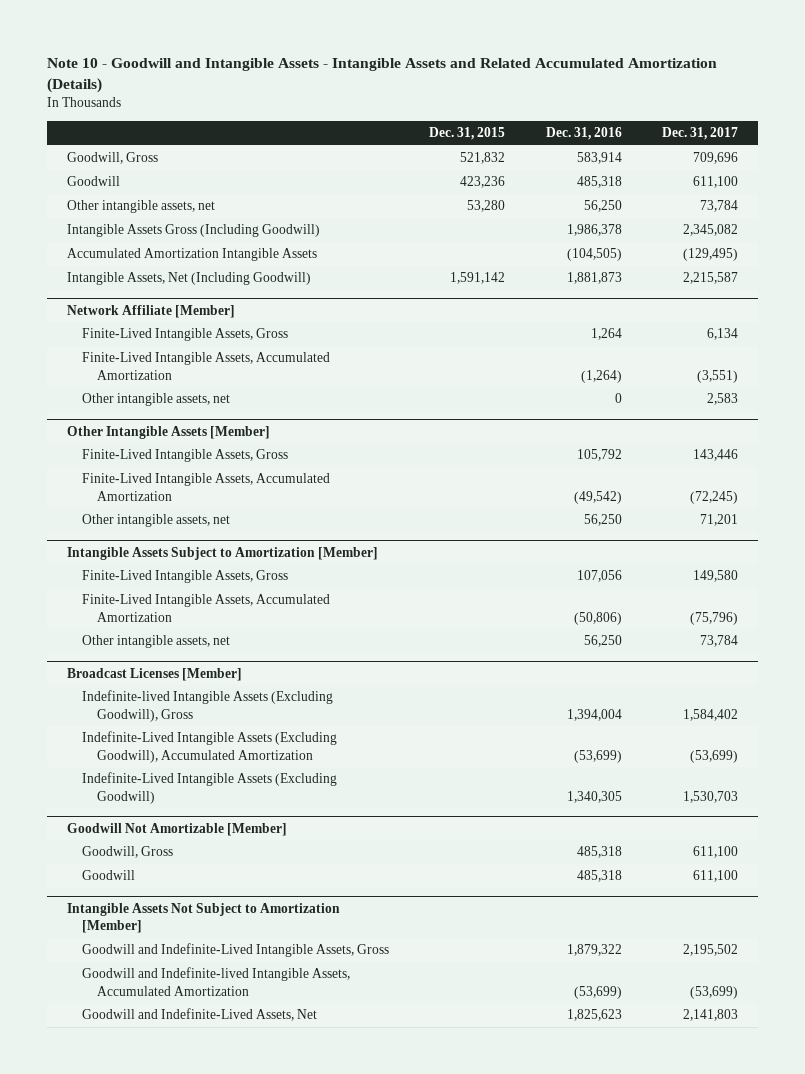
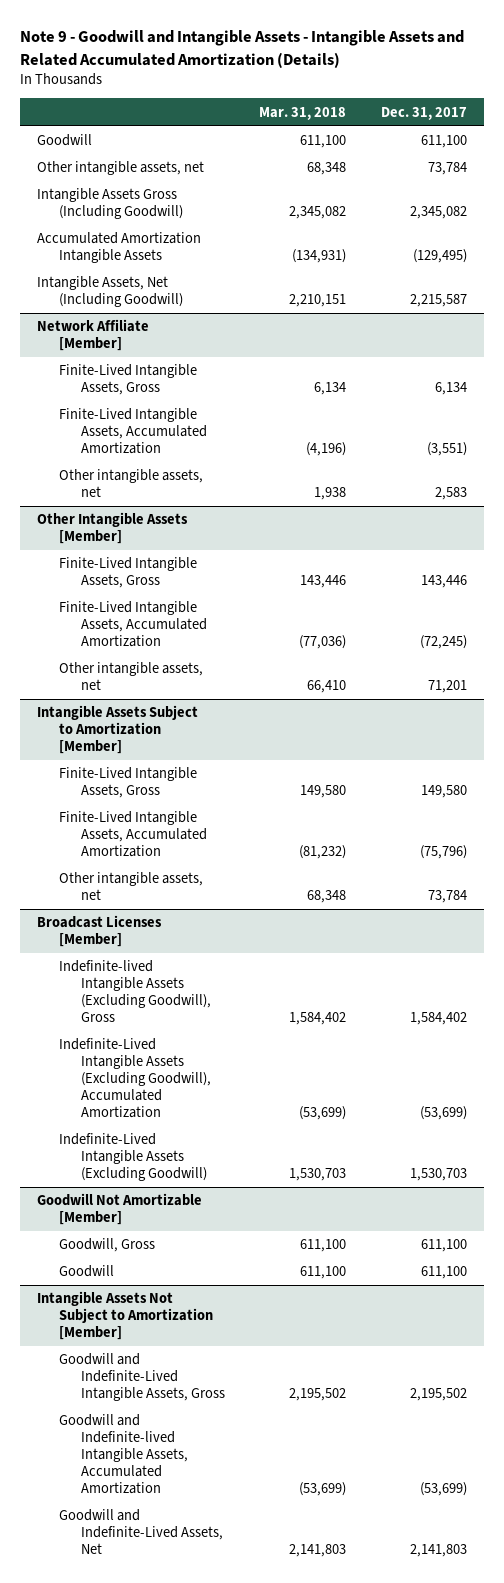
[46,57,717,93] Note 10 - Goodwill and Intangible Assets - Intangible Assets and Related Accumulated Amortization (Details) -> [20,30,465,68] Note 9 - Goodwill and Intangible Assets - Intangible Assets and Related Accumulated Amortization (Details)
[429,127,506,141] Dec. 31, 2015 -> none
[545,127,622,141] Dec. 31, 2016 -> none
none -> [259,106,347,120] Mar. 31, 2018
[66,152,158,165] Goodwill, Gross -> none

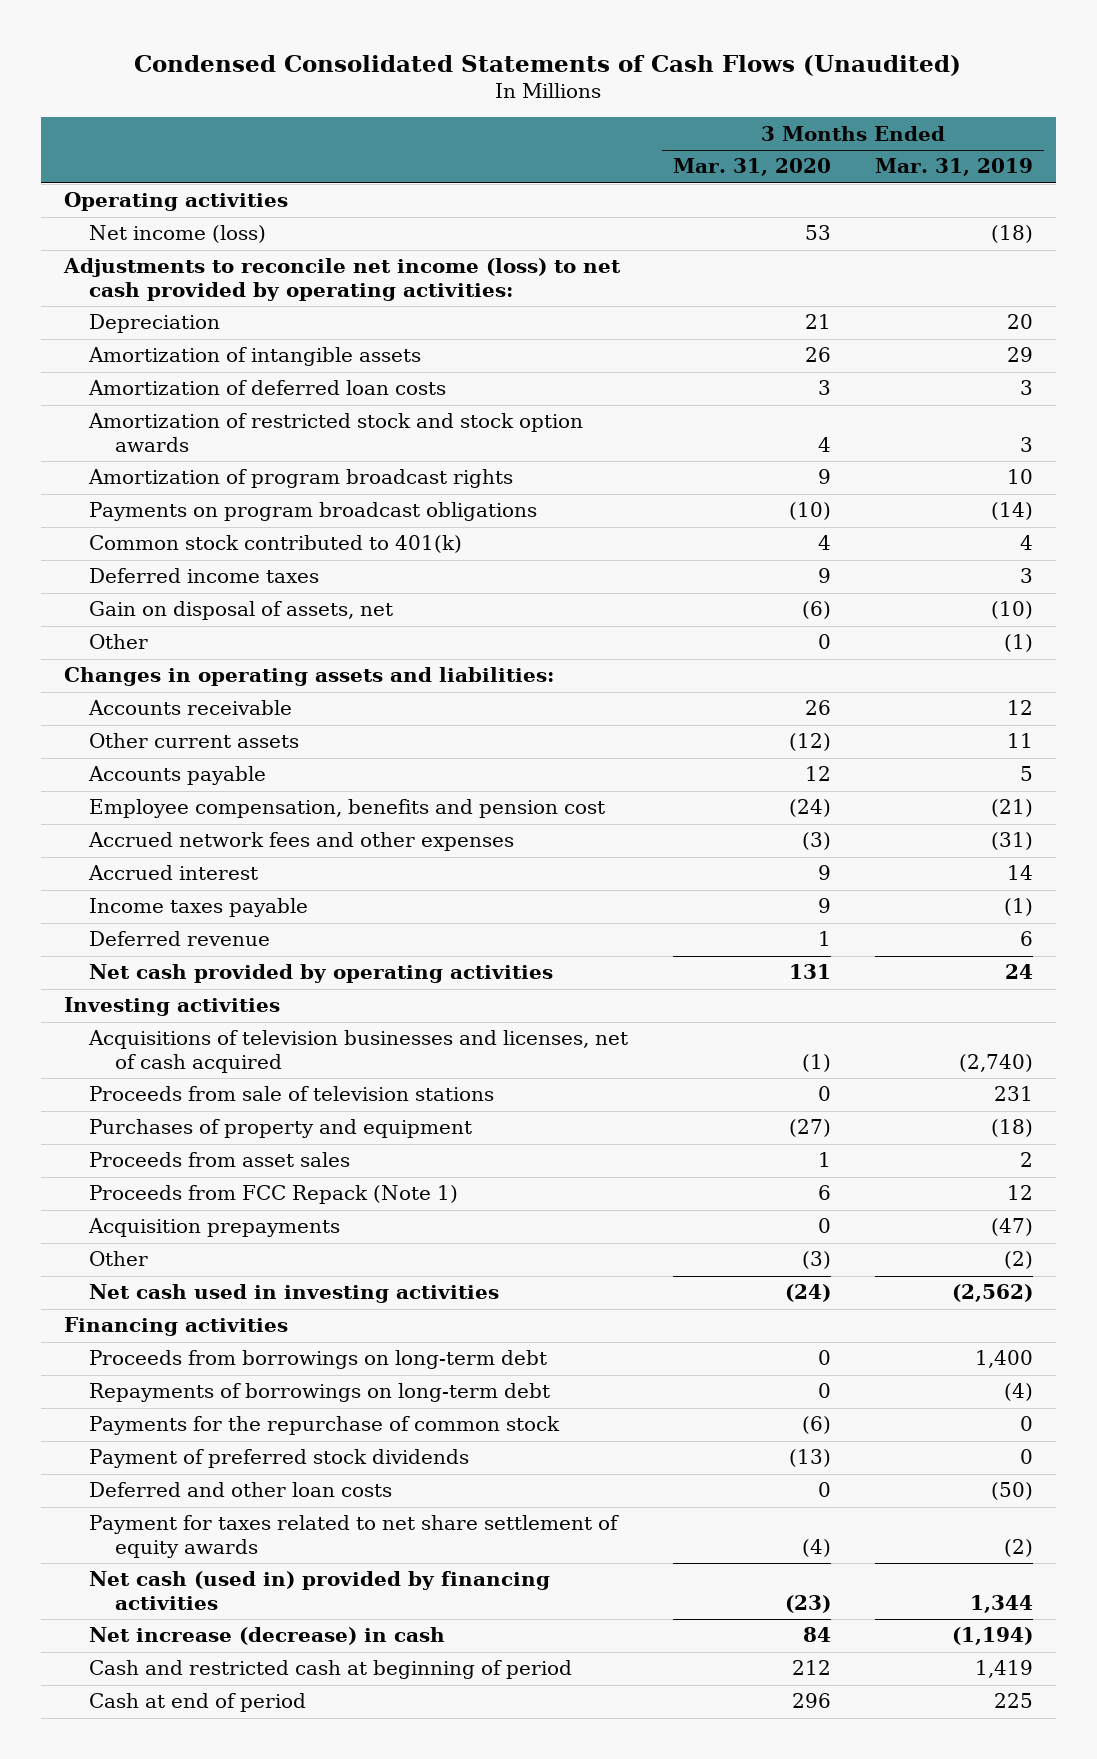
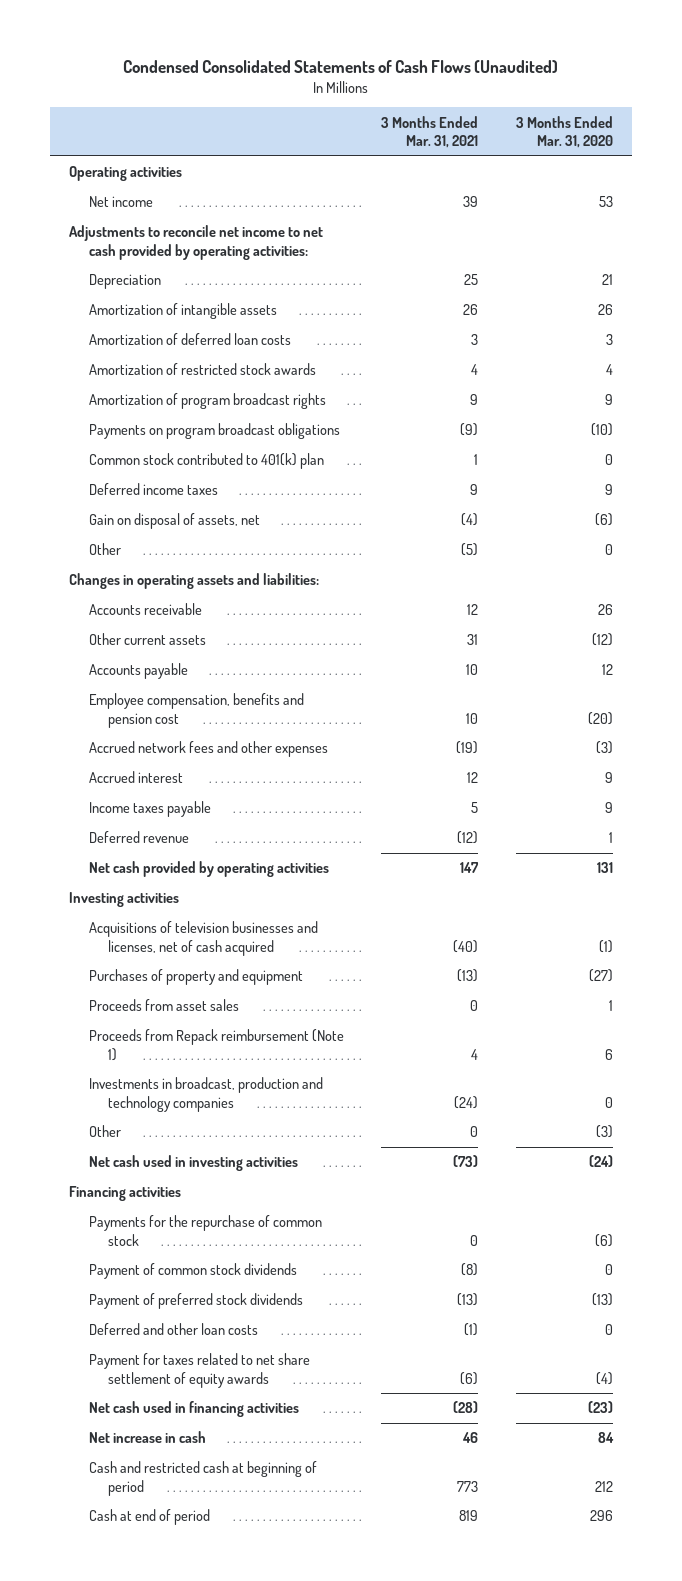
[875,158,1034,177] Mar. 31, 2019 -> none
none -> [381,115,479,149] 3 Months Ended Mar. 31, 2021
[89,225,267,244] Net income (loss) -> [88,196,153,208] Net income
[62,258,621,302] Adjustments to reconcile net income (loss) to net cash provided by operating activities: -> [68,225,323,260] Adjustments to reconcile net income to net cash provided by operating activities:
[88,413,584,453] Amortization of restricted stock and stock option awards -> [88,363,316,376] Amortization of restricted stock awards
[89,535,463,554] Common stock contributed to 401(k) -> [88,453,324,470] Common stock contributed to 401(k) plan
[817,535,831,551] 4 -> [605,454,614,466] 0
[788,799,831,818] (24) -> [588,711,614,725] (20)
[89,1086,495,1102] Proceeds from sale of television stations -> none
[88,1218,341,1238] Acquisition prepayments -> none
[89,1185,459,1205] Proceeds from FCC Repack (Note 1) -> [88,1029,344,1061] Proceeds from Repack reimbursement (Note 1)
none -> [88,1077,323,1112] Investments in broadcast, production and technology companies
[89,1350,548,1370] Proceeds from borrowings on long-term debt -> none
[89,1383,551,1403] Repayments of borrowings on long-term debt -> none
none -> [88,1263,297,1280] Payment of common stock dividends
[89,1571,551,1611] Net cash (used in) provided by financing activities -> [88,1401,299,1418] Net cash used in financing activities
[89,1627,446,1646] Net increase (decrease) in cash -> [88,1431,206,1444] Net increase in cash

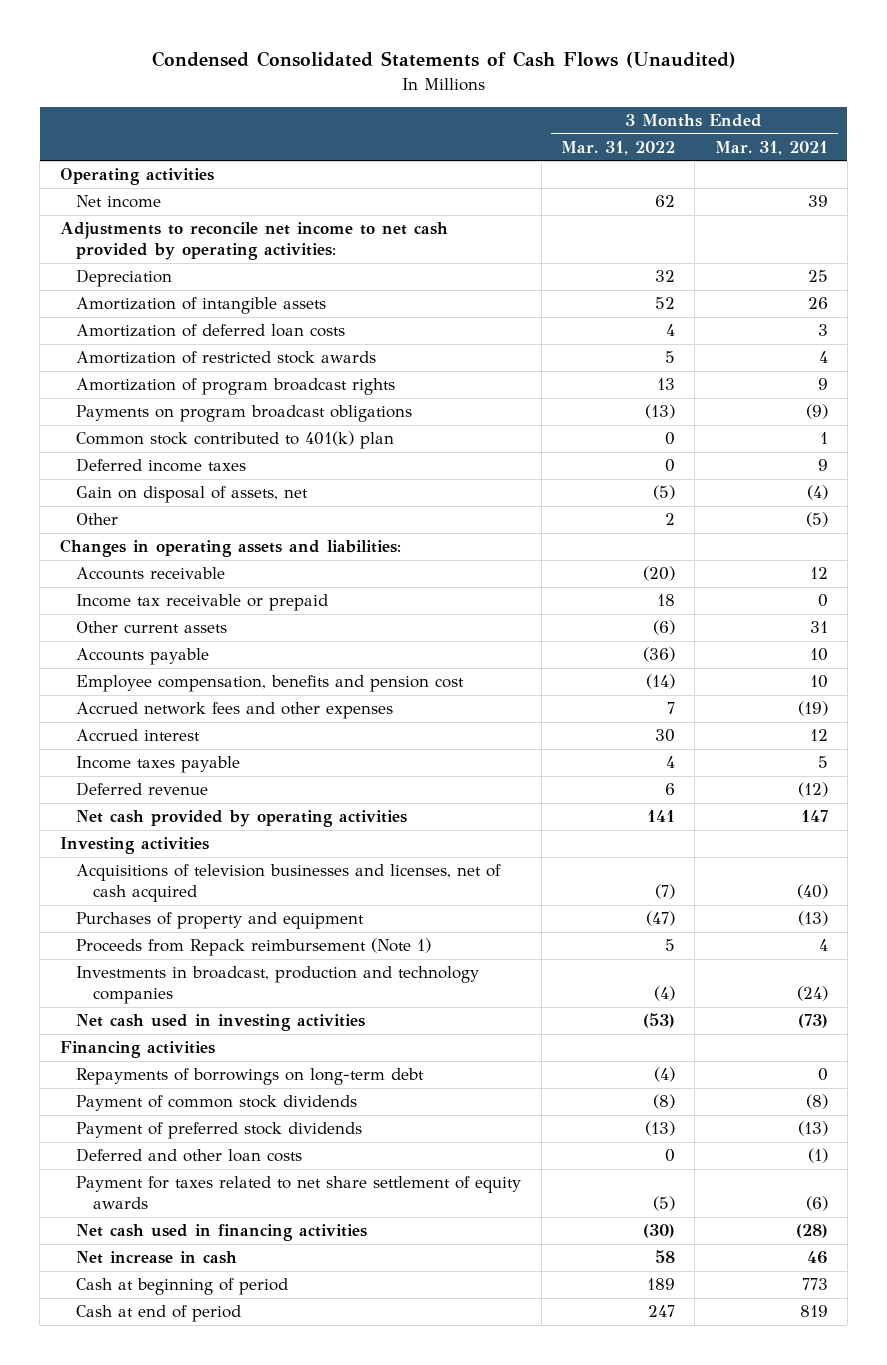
[516,115,614,149] 3 Months Ended Mar. 31, 2020 -> none
none -> [560,140,675,155] Mar. 31, 2022
none -> [76,594,329,612] Income tax receivable or prepaid
[88,999,239,1012] Proceeds from asset sales -> none
[88,1125,121,1138] Other -> none
[88,1215,322,1246] Payments for the repurchase of common stock -> none
none -> [76,1068,425,1086] Repayments of borrowings on long-term debt
[88,1461,317,1496] Cash and restricted cash at beginning of period -> [76,1278,289,1296] Cash at beginning of period

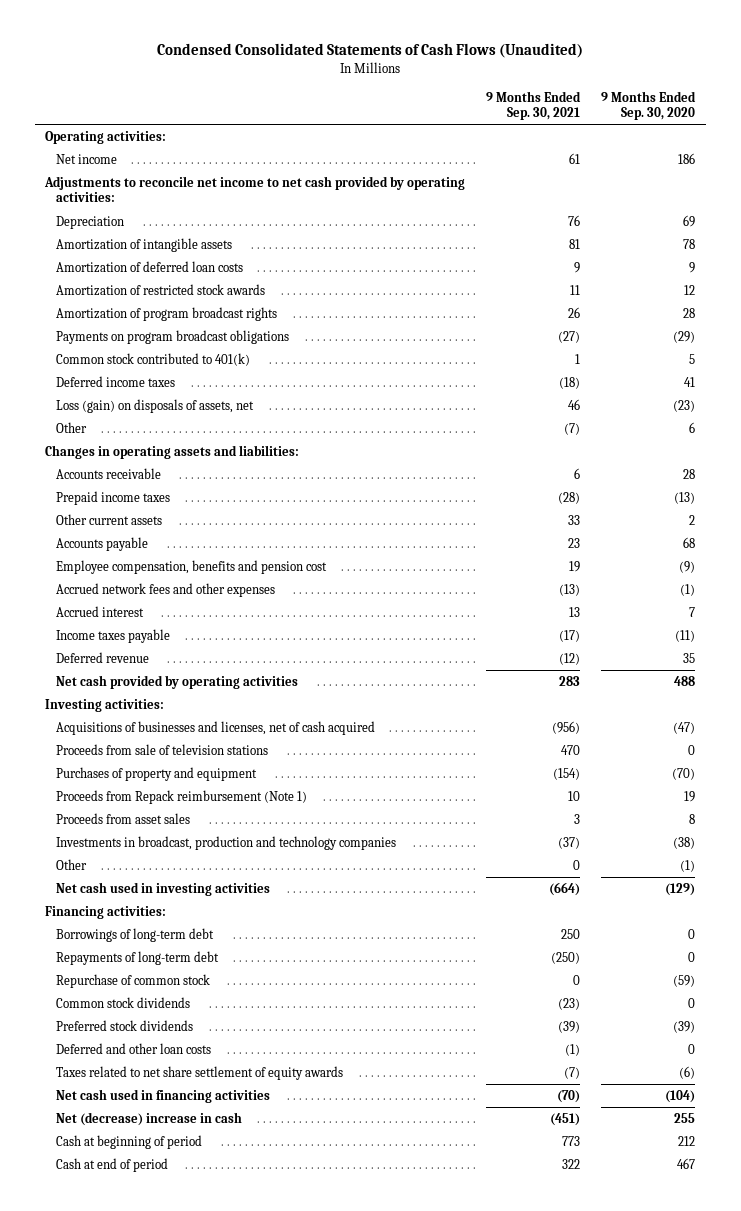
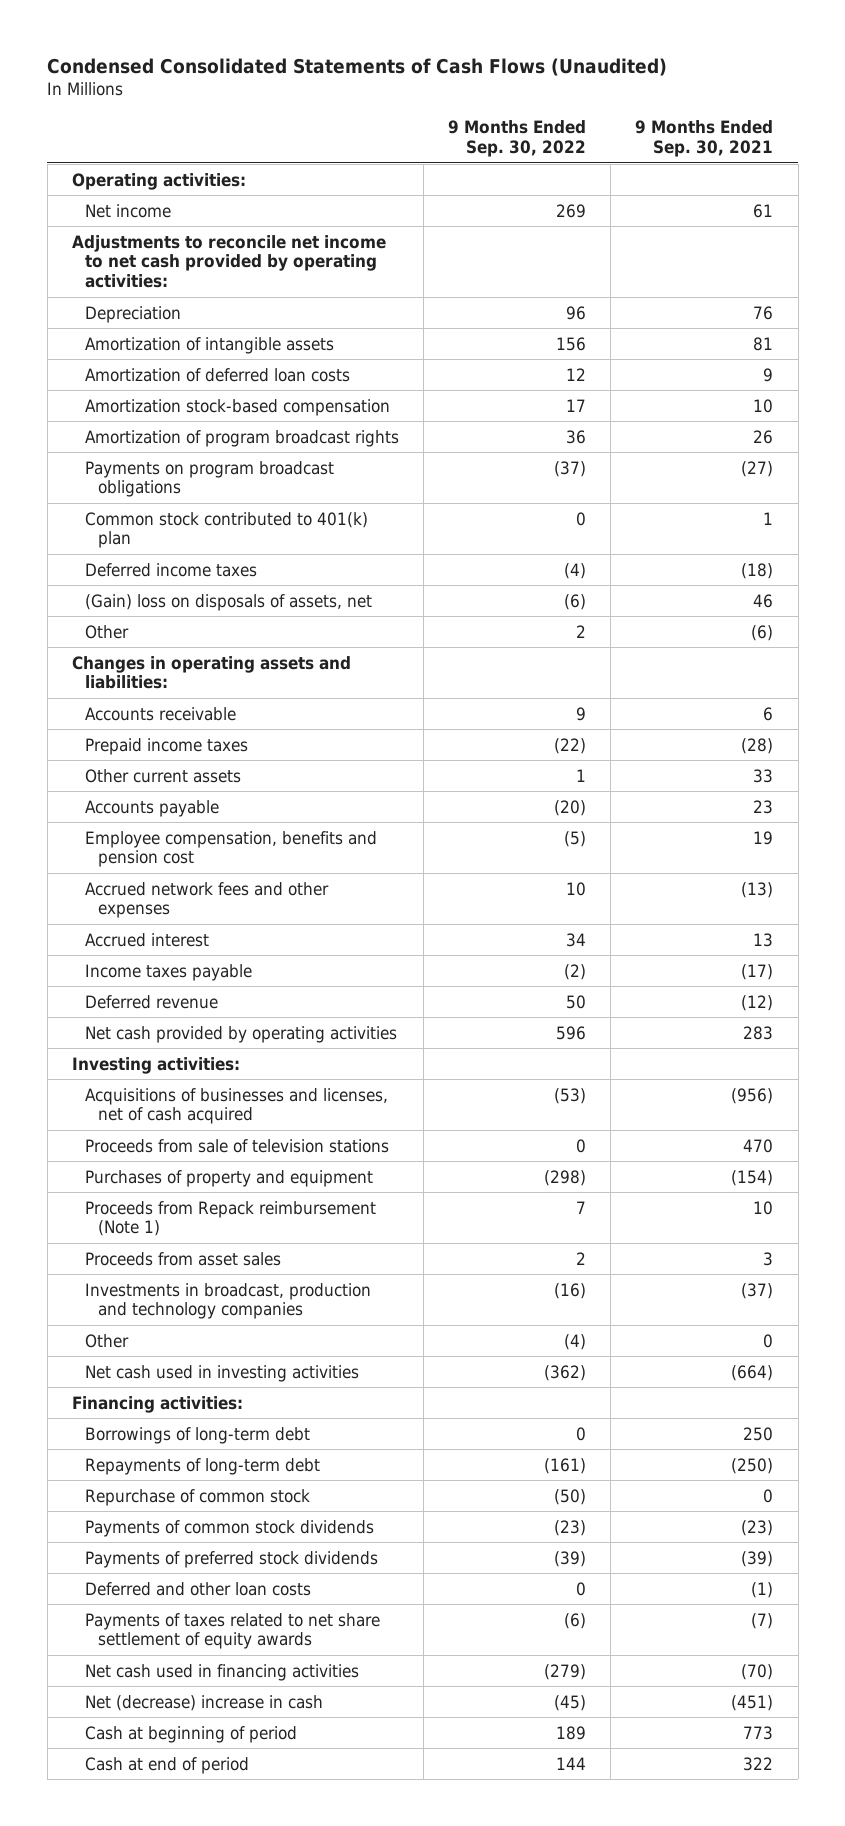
[601,90,697,121] 9 Months Ended Sep. 30, 2020 -> none
none -> [448,120,587,157] 9 Months Ended Sep. 30, 2022
[56,284,266,297] Amortization of restricted stock awards -> [84,398,390,416] Amortization stock-based compensation
[570,285,581,296] 11 -> [753,398,774,413] 10
[56,353,251,367] Common stock contributed to 401(k) -> [84,511,368,549] Common stock contributed to 401(k) plan
[56,399,255,414] Loss (gain) on disposals of assets, net -> [84,593,372,611] (Gain) loss on disposals of assets, net
[564,423,581,436] (7) -> [751,624,774,641] (6)
[56,997,191,1009] Common stock dividends -> [84,1519,374,1537] Payments of common stock dividends
[56,1020,194,1032] Preferred stock dividends -> [84,1550,378,1568] Payments of preferred stock dividends
[56,1066,344,1081] Taxes related to net share settlement of equity awards -> [84,1612,380,1650] Payments of taxes related to net share settlement of equity awards

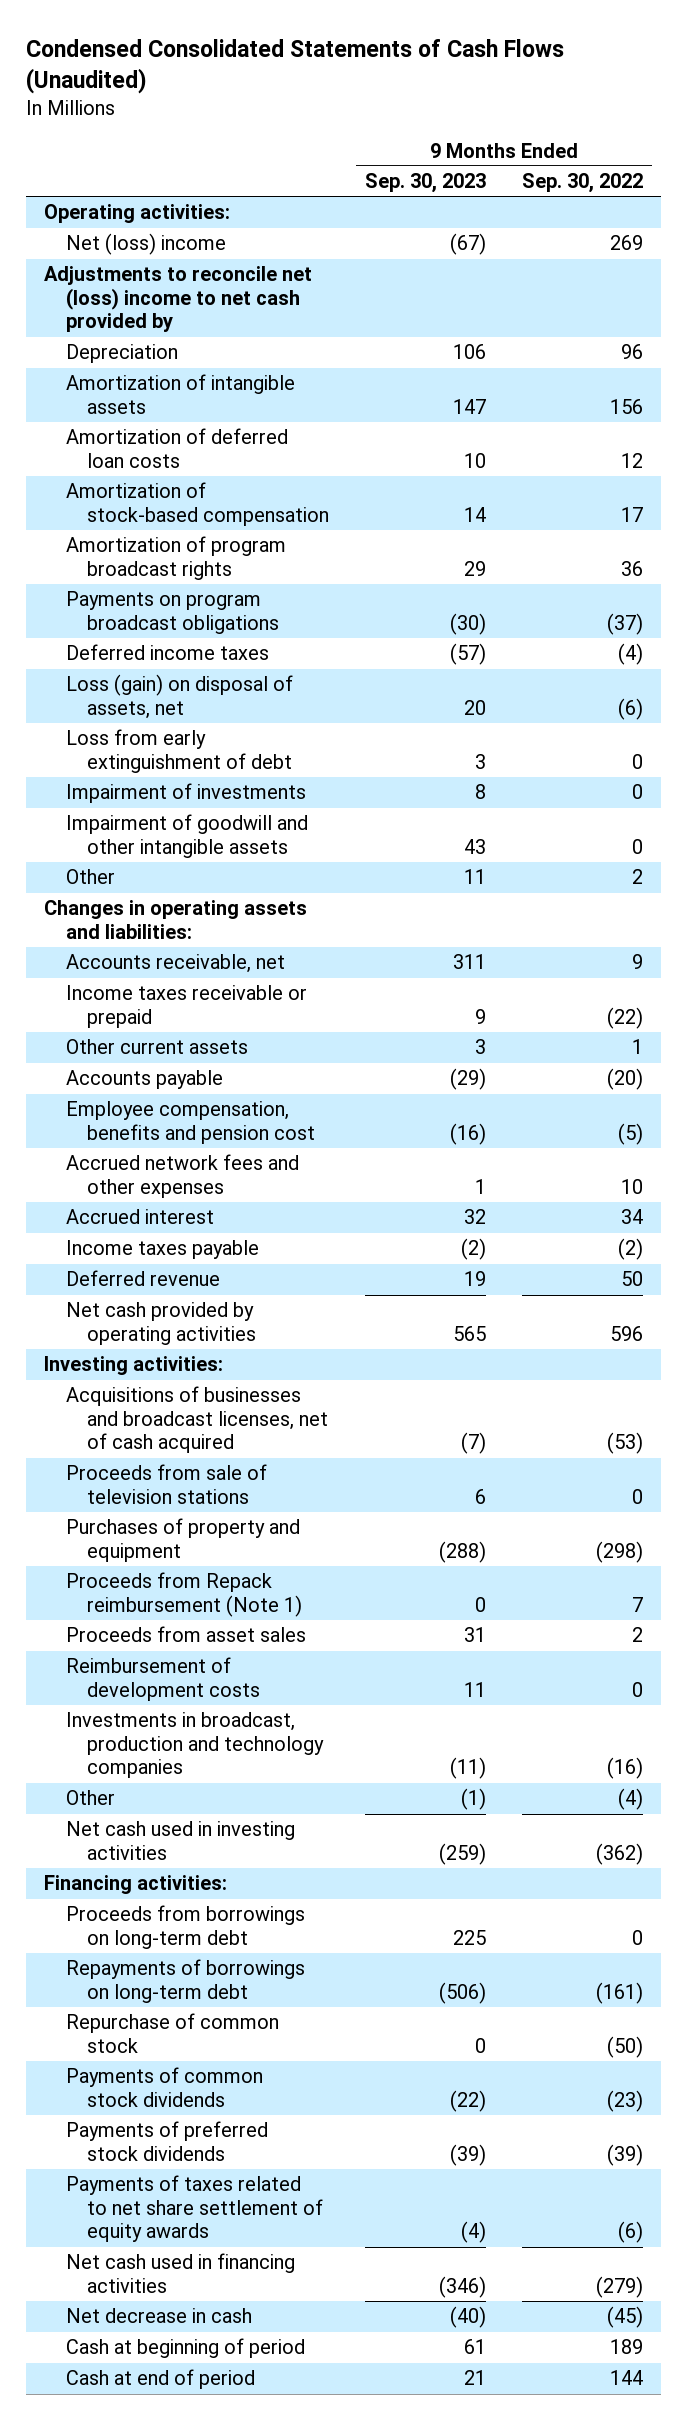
[635,120,774,157] 9 Months Ended Sep. 30, 2021 -> none
none -> [365,173,487,194] Sep. 30, 2023
[84,203,171,218] Net income -> [65,233,226,256] Net (loss) income
[71,234,386,289] Adjustments to reconcile net income to net cash provided by operating activities: -> [44,266,313,333] Adjustments to reconcile net (loss) income to net cash provided by
[84,398,390,416] Amortization stock-based compensation -> [65,482,330,526] Amortization of stock-based compensation
[84,511,368,549] Common stock contributed to 401(k) plan -> none
[84,593,372,611] (Gain) loss on disposals of assets, net -> [65,674,293,719] Loss (gain) on disposal of assets, net
none -> [65,729,293,773] Loss from early extinguishment of debt
none -> [65,783,306,804] Impairment of investments
none -> [65,814,308,858] Impairment of goodwill and other intangible assets
[84,706,236,721] Accounts receivable -> [65,954,285,974] Accounts receivable, net
[84,737,248,755] Prepaid income taxes -> [65,985,307,1028] Income taxes receivable or prepaid
[84,1087,388,1125] Acquisitions of businesses and licenses, net of cash acquired -> [65,1386,329,1454] Acquisitions of businesses and broadcast licenses, net of cash acquired
none -> [65,1657,261,1701] Reimbursement of development costs
[84,1426,310,1444] Borrowings of long-term debt -> [65,1905,305,1949] Proceeds from borrowings on long-term debt
[84,1457,320,1475] Repayments of long-term debt -> [65,1959,305,2003] Repayments of borrowings on long-term debt
[84,1581,311,1596] Deferred and other loan costs -> none
[84,1694,323,1711] Net (decrease) increase in cash -> [65,2308,252,2324] Net decrease in cash

